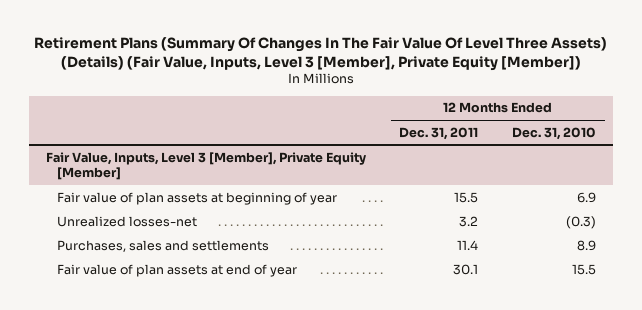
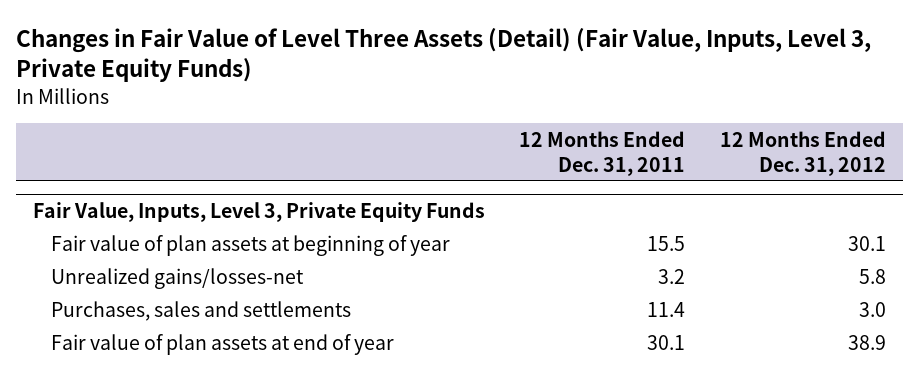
[33,36,607,71] Retirement Plans (Summary Of Changes In The Fair Value Of Level Three Assets) (Details) (Fair Value, Inputs, Level 3 [Member], Private Equity [Member]) -> [16,27,872,83] Changes in Fair Value of Level Three Assets (Detail) (Fair Value, Inputs, Level 3, Private Equity Funds)
[512,126,597,140] Dec. 31, 2010 -> none
none -> [719,130,886,176] 12 Months Ended Dec. 31, 2012
[45,151,366,181] Fair Value, Inputs, Level 3 [Member], Private Equity [Member] -> [33,202,486,223] Fair Value, Inputs, Level 3, Private Equity Funds
[57,215,198,227] Unrealized losses-net -> [51,267,305,289] Unrealized gains/losses-net

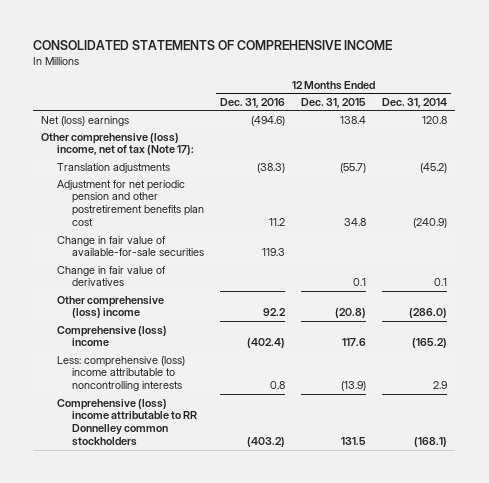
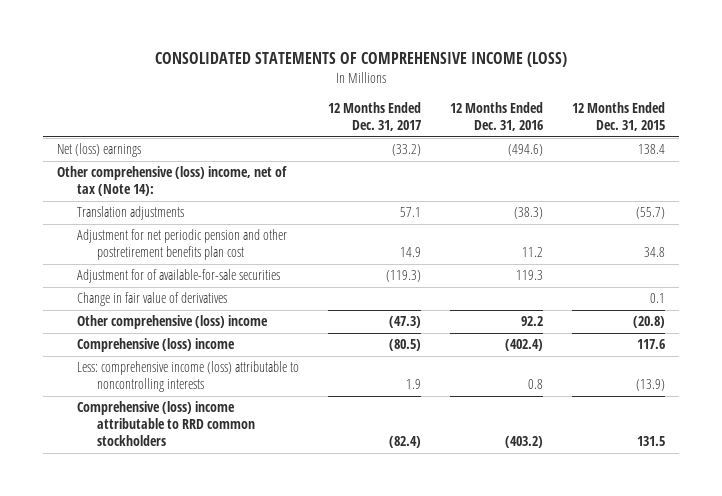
[33,40,394,51] CONSOLIDATED STATEMENTS OF COMPREHENSIVE INCOME -> [154,52,567,68] CONSOLIDATED STATEMENTS OF COMPREHENSIVE INCOME (LOSS)
[382,97,448,108] Dec. 31, 2014 -> none
none -> [327,102,421,131] 12 Months Ended Dec. 31, 2017
[41,132,194,156] Other comprehensive (loss) income, net of tax (Note 17): -> [56,166,287,197] Other comprehensive (loss) income, net of tax (Note 14):
[56,235,205,257] Change in fair value of available-for-sale securities -> [77,269,281,284] Adjustment for of available-for-sale securities
[56,355,185,392] Less: comprehensive (loss) income attributable to noncontrolling interests -> [77,361,300,393] Less: comprehensive income (loss) attributable to noncontrolling interests
[56,398,198,447] Comprehensive (loss) income attributable to RR Donnelley common stockholders -> [77,401,256,447] Comprehensive (loss) income attributable to RRD common stockholders

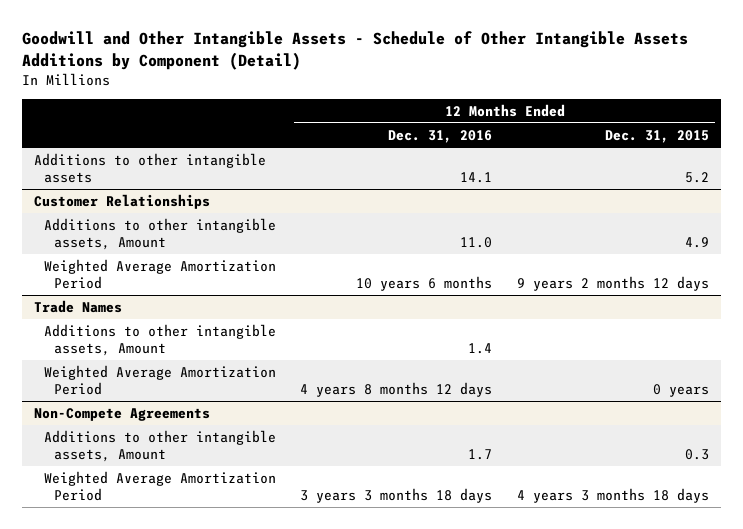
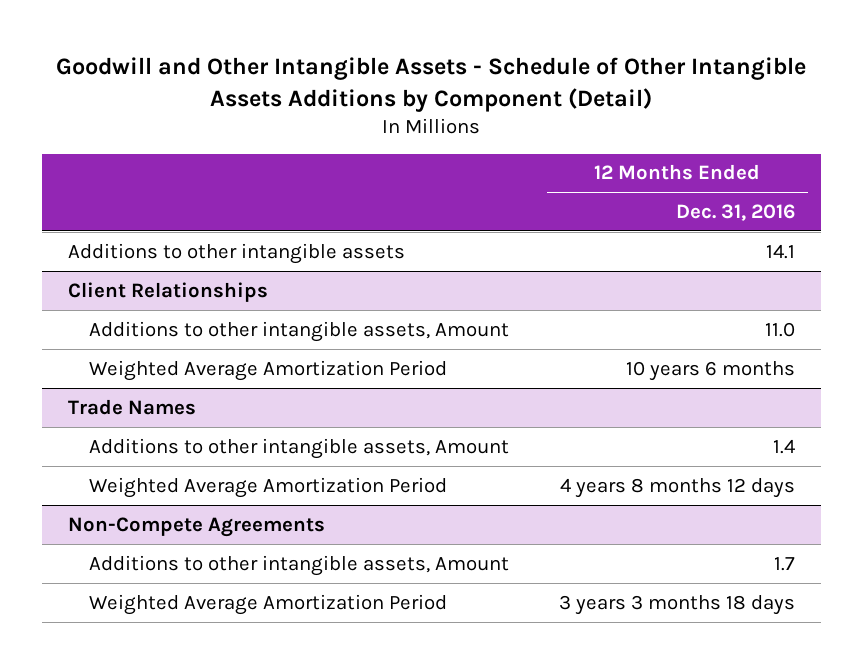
[604,129,709,143] Dec. 31, 2015 -> none
[33,194,210,210] Customer Relationships -> [67,281,268,302] Client Relationships

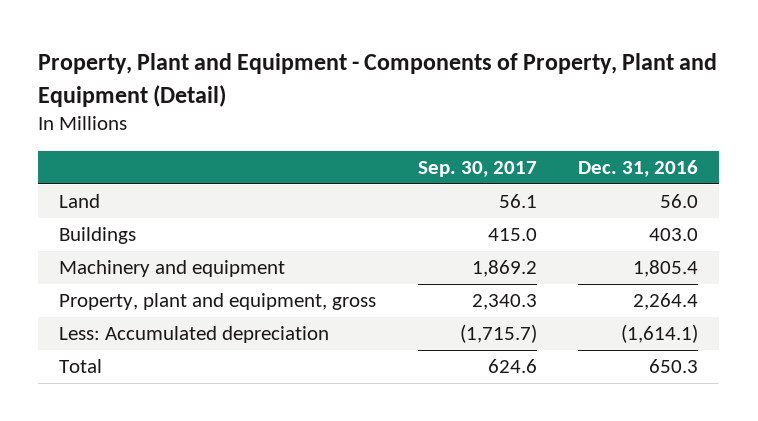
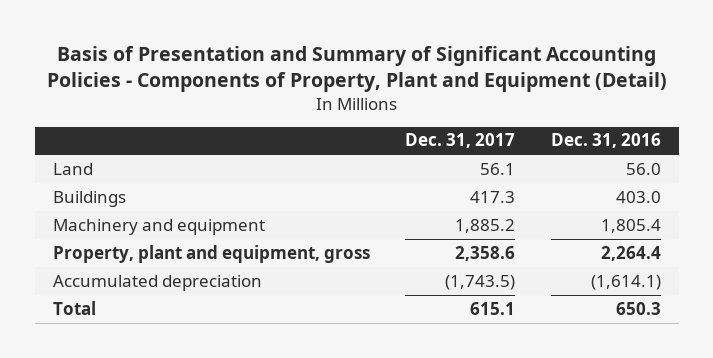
[38,53,718,107] Property, Plant and Equipment - Components of Property, Plant and Equipment (Detail) -> [46,45,667,93] Basis of Presentation and Summary of Significant Accounting Policies - Components of Property, Plant and Equipment (Detail)
[417,161,537,178] Sep. 30, 2017 -> none
none -> [405,133,516,149] Dec. 31, 2017
[59,326,330,344] Less: Accumulated depreciation -> [52,274,262,291] Accumulated depreciation

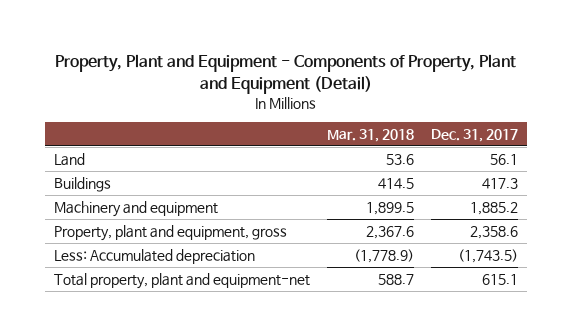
[46,45,667,93] Basis of Presentation and Summary of Significant Accounting Policies - Components of Property, Plant and Equipment (Detail) -> [54,54,516,94] Property, Plant and Equipment - Components of Property, Plant and Equipment (Detail)
[550,133,661,149] Dec. 31, 2016 -> none
none -> [326,128,414,142] Mar. 31, 2018
[52,274,262,291] Accumulated depreciation -> [53,248,255,264] Less: Accumulated depreciation
[52,300,96,315] Total -> [53,272,310,289] Total property, plant and equipment-net

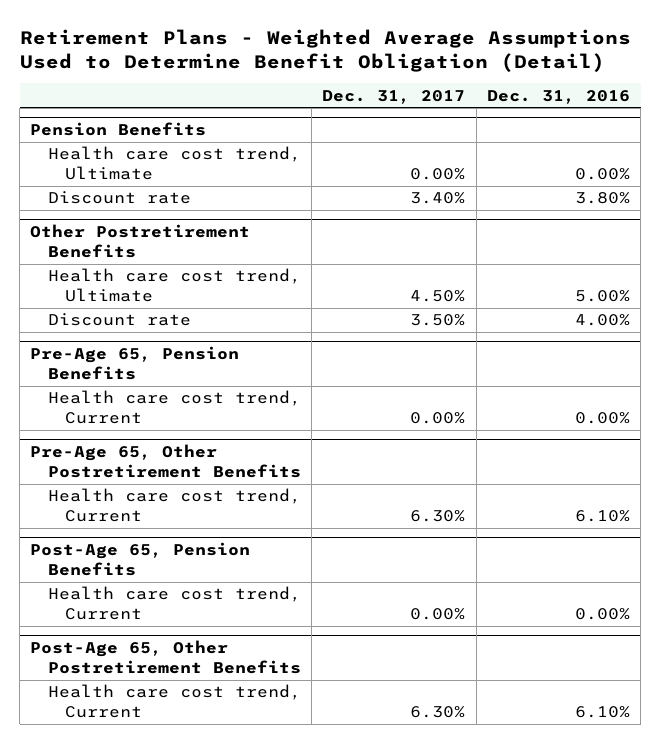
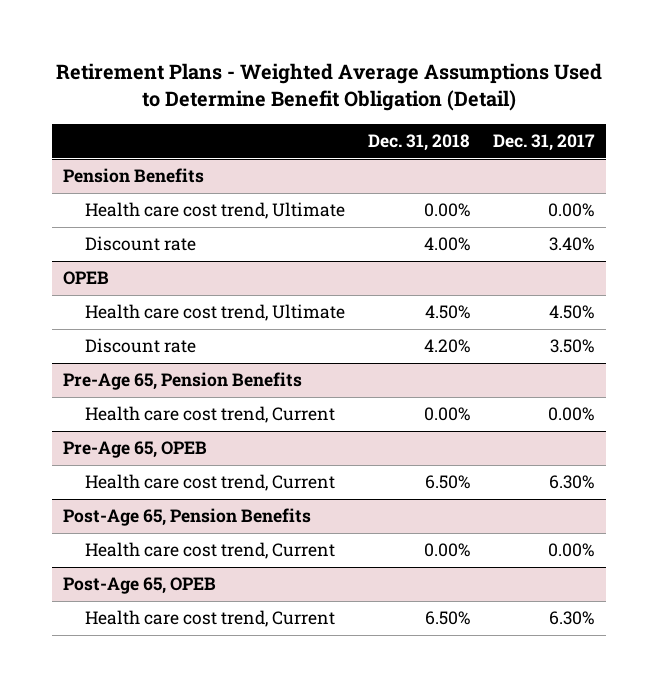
[487,89,631,104] Dec. 31, 2016 -> none
none -> [368,134,471,152] Dec. 31, 2018
[30,224,251,259] Other Postretirement Benefits -> [63,271,110,286] OPEB
[30,444,301,479] Pre-Age 65, Other Postretirement Benefits -> none
none -> [63,441,208,459] Pre-Age 65, OPEB
[30,640,301,675] Post-Age 65, Other Postretirement Benefits -> none
none -> [63,577,217,595] Post-Age 65, OPEB

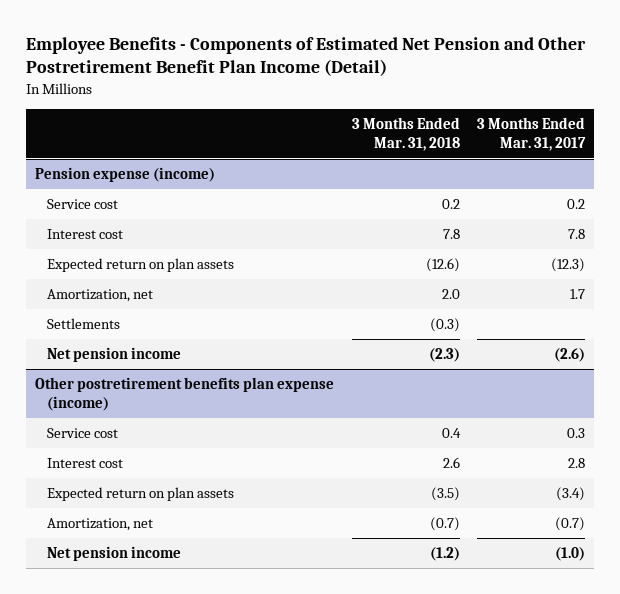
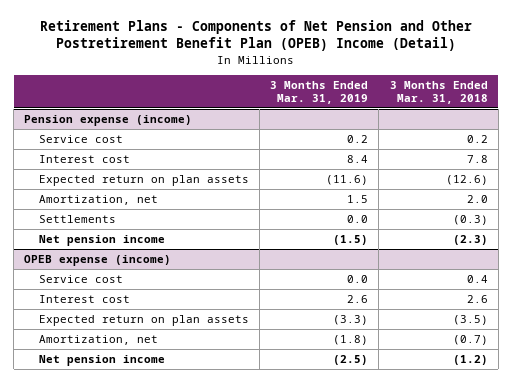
[26,36,587,77] Employee Benefits - Components of Estimated Net Pension and Other Postretirement Benefit Plan Income (Detail) -> [39,20,472,52] Retirement Plans - Components of Net Pension and Other Postretirement Benefit Plan (OPEB) Income (Detail)
[477,116,587,151] 3 Months Ended Mar. 31, 2017 -> none
none -> [270,80,369,104] 3 Months Ended Mar. 31, 2019
[34,376,334,412] Other postretirement benefits plan expense (income) -> [24,254,172,266] OPEB expense (income)

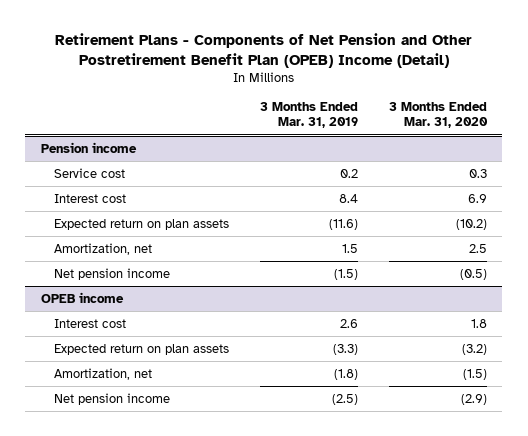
[389,80,488,104] 3 Months Ended Mar. 31, 2018 -> none
none -> [388,102,488,129] 3 Months Ended Mar. 31, 2020
[24,114,193,126] Pension expense (income) -> [40,141,137,153] Pension income
[38,214,116,223] Settlements -> none
[38,274,123,283] Service cost -> none
[24,254,172,266] OPEB expense (income) -> [40,291,124,303] OPEB income

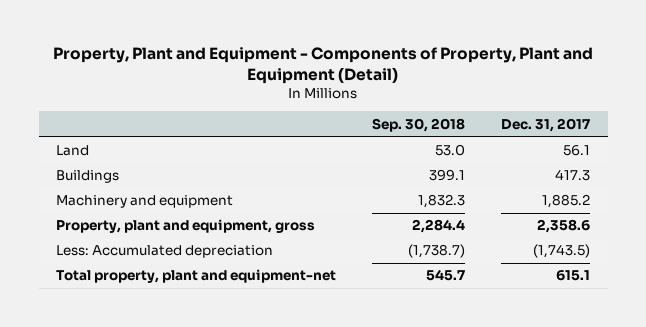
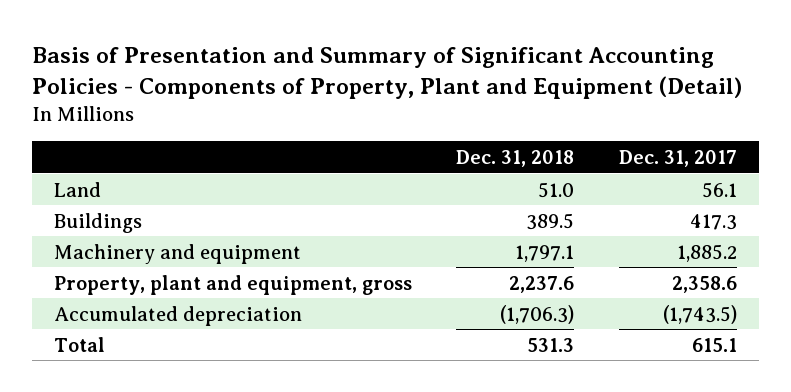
[53,47,594,85] Property, Plant and Equipment - Components of Property, Plant and Equipment (Detail) -> [31,47,742,100] Basis of Presentation and Summary of Significant Accounting Policies - Components of Property, Plant and Equipment (Detail)
[372,117,466,132] Sep. 30, 2018 -> none
none -> [456,150,575,168] Dec. 31, 2018
[56,245,274,259] Less: Accumulated depreciation -> [54,305,303,326] Accumulated depreciation
[56,269,337,284] Total property, plant and equipment-net -> [54,336,106,352] Total

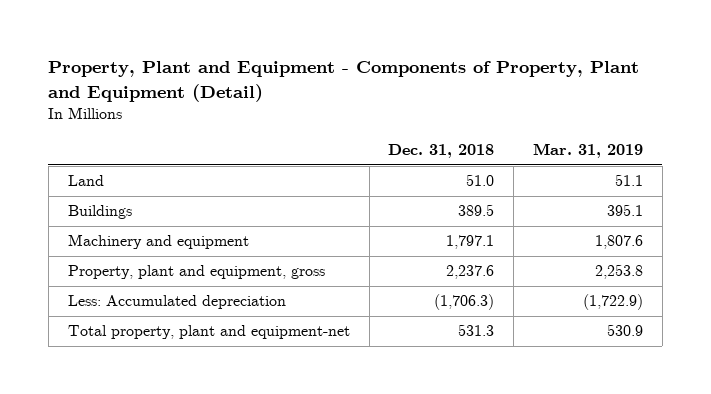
[31,47,742,100] Basis of Presentation and Summary of Significant Accounting Policies - Components of Property, Plant and Equipment (Detail) -> [48,60,640,102] Property, Plant and Equipment - Components of Property, Plant and Equipment (Detail)
[618,150,737,168] Dec. 31, 2017 -> none
none -> [533,143,644,159] Mar. 31, 2019
[54,305,303,326] Accumulated depreciation -> [67,295,286,310] Less: Accumulated depreciation
[54,336,106,352] Total -> [67,325,350,340] Total property, plant and equipment-net

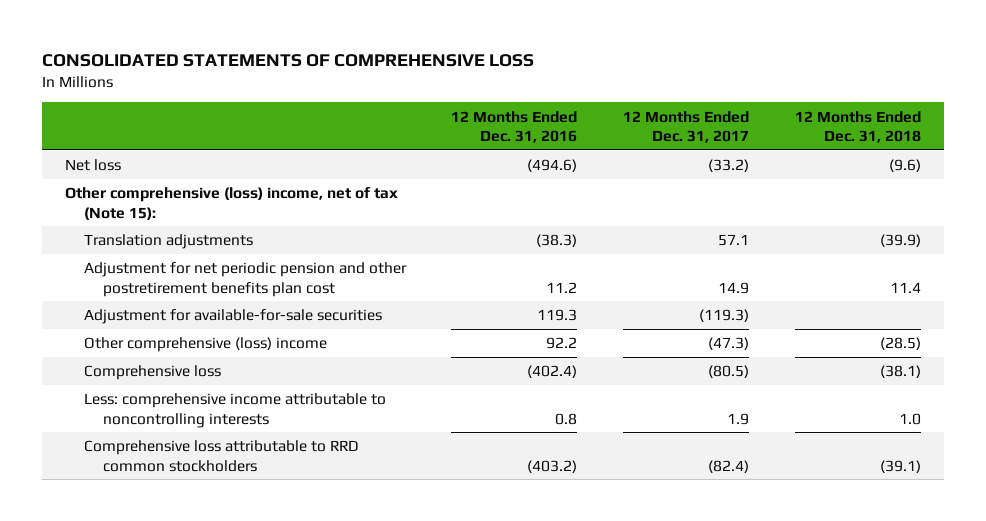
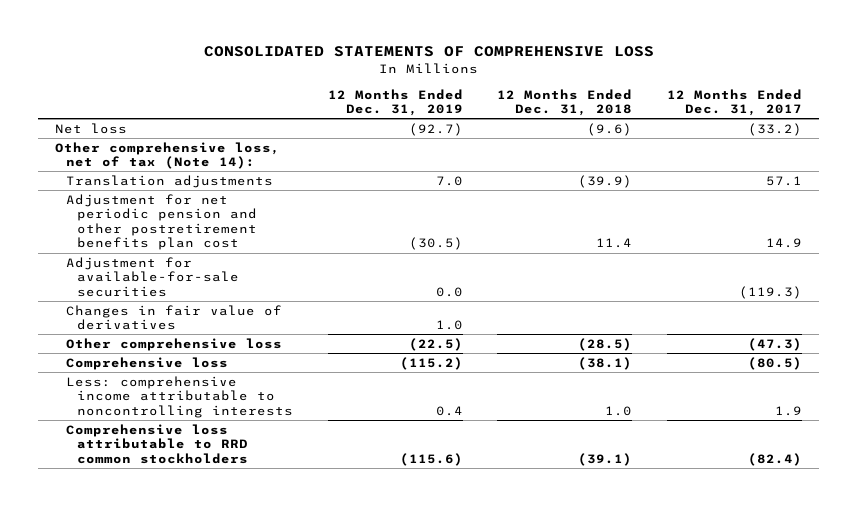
[451,110,578,144] 12 Months Ended Dec. 31, 2016 -> none
none -> [327,88,463,117] 12 Months Ended Dec. 31, 2019
[64,187,398,220] Other comprehensive (loss) income, net of tax (Note 15): -> [55,141,281,170] Other comprehensive loss, net of tax (Note 14):
none -> [65,304,282,331] Changes in fair value of derivatives
[83,337,327,353] Other comprehensive (loss) income -> [65,337,282,351] Other comprehensive loss

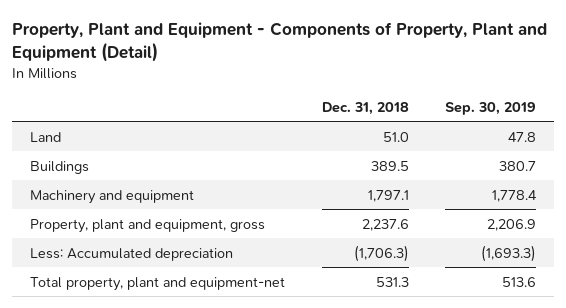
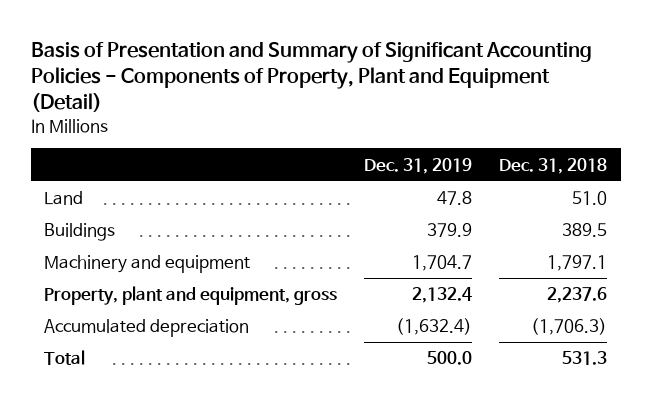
[12,21,548,62] Property, Plant and Equipment - Components of Property, Plant and Equipment (Detail) -> [31,42,593,113] Basis of Presentation and Summary of Significant Accounting Policies - Components of Property, Plant and Equipment (Detail)
[444,101,536,115] Sep. 30, 2019 -> none
none -> [364,157,473,174] Dec. 31, 2019
[30,247,234,261] Less: Accumulated depreciation -> [44,319,250,338] Accumulated depreciation
[30,276,286,291] Total property, plant and equipment-net -> [44,350,86,366] Total

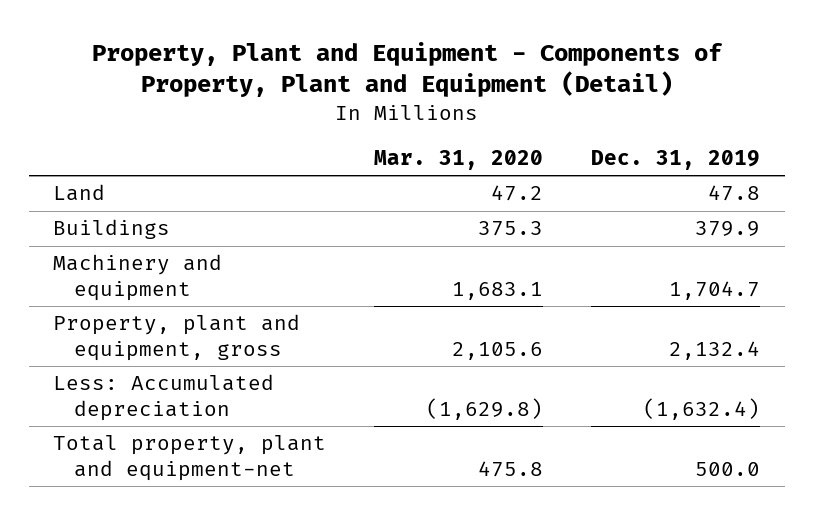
[31,42,593,113] Basis of Presentation and Summary of Significant Accounting Policies - Components of Property, Plant and Equipment (Detail) -> [91,41,723,98] Property, Plant and Equipment - Components of Property, Plant and Equipment (Detail)
[499,157,608,174] Dec. 31, 2018 -> none
none -> [374,149,544,170] Mar. 31, 2020
[44,319,250,338] Accumulated depreciation -> [53,374,275,421] Less: Accumulated depreciation
[44,350,86,366] Total -> [53,435,327,481] Total property, plant and equipment-net

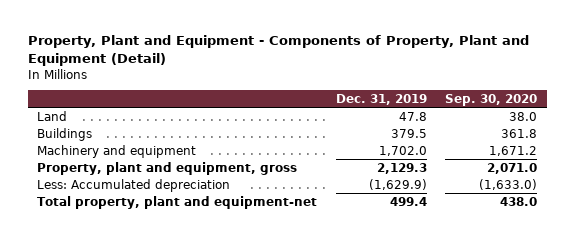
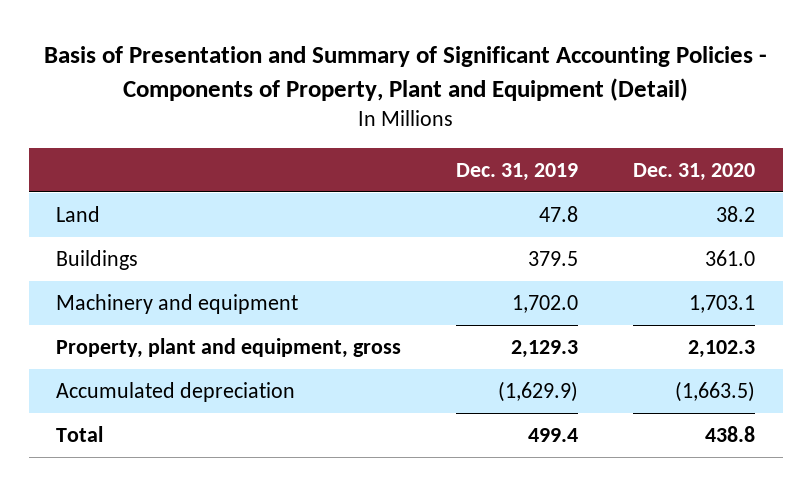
[27,35,529,67] Property, Plant and Equipment - Components of Property, Plant and Equipment (Detail) -> [43,45,767,101] Basis of Presentation and Summary of Significant Accounting Policies - Components of Property, Plant and Equipment (Detail)
[445,93,538,106] Sep. 30, 2020 -> none
none -> [633,163,756,182] Dec. 31, 2020
[37,178,231,192] Less: Accumulated depreciation -> [56,381,296,402] Accumulated depreciation
[37,195,318,209] Total property, plant and equipment-net -> [56,425,104,442] Total

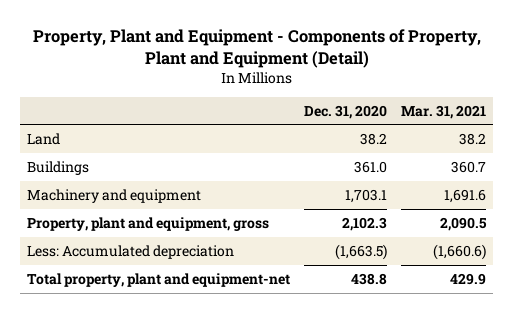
[43,45,767,101] Basis of Presentation and Summary of Significant Accounting Policies - Components of Property, Plant and Equipment (Detail) -> [32,28,481,68] Property, Plant and Equipment - Components of Property, Plant and Equipment (Detail)
[456,163,579,182] Dec. 31, 2019 -> none
none -> [401,104,487,119] Mar. 31, 2021
[56,381,296,402] Accumulated depreciation -> [26,244,234,259] Less: Accumulated depreciation
[56,425,104,442] Total -> [26,272,290,287] Total property, plant and equipment-net

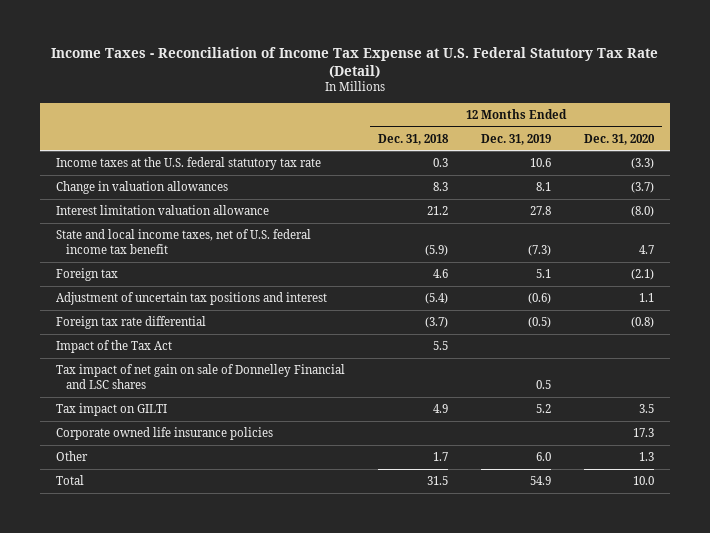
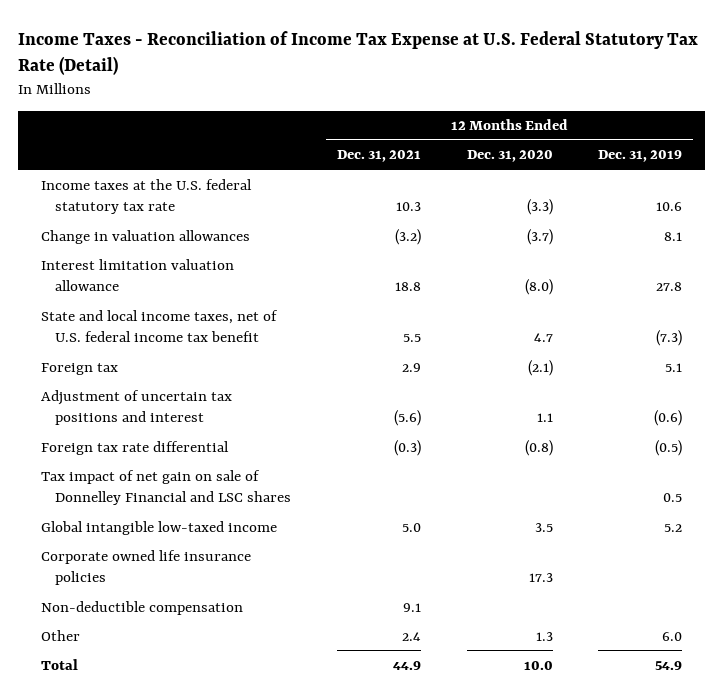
[378,133,450,145] Dec. 31, 2018 -> none
none -> [336,150,421,163] Dec. 31, 2021
[56,339,173,353] Impact of the Tax Act -> none
[56,402,168,416] Tax impact on GILTI -> [41,520,278,535] Global intangible low-taxed income
none -> [41,600,244,615] Non-deductible compensation

